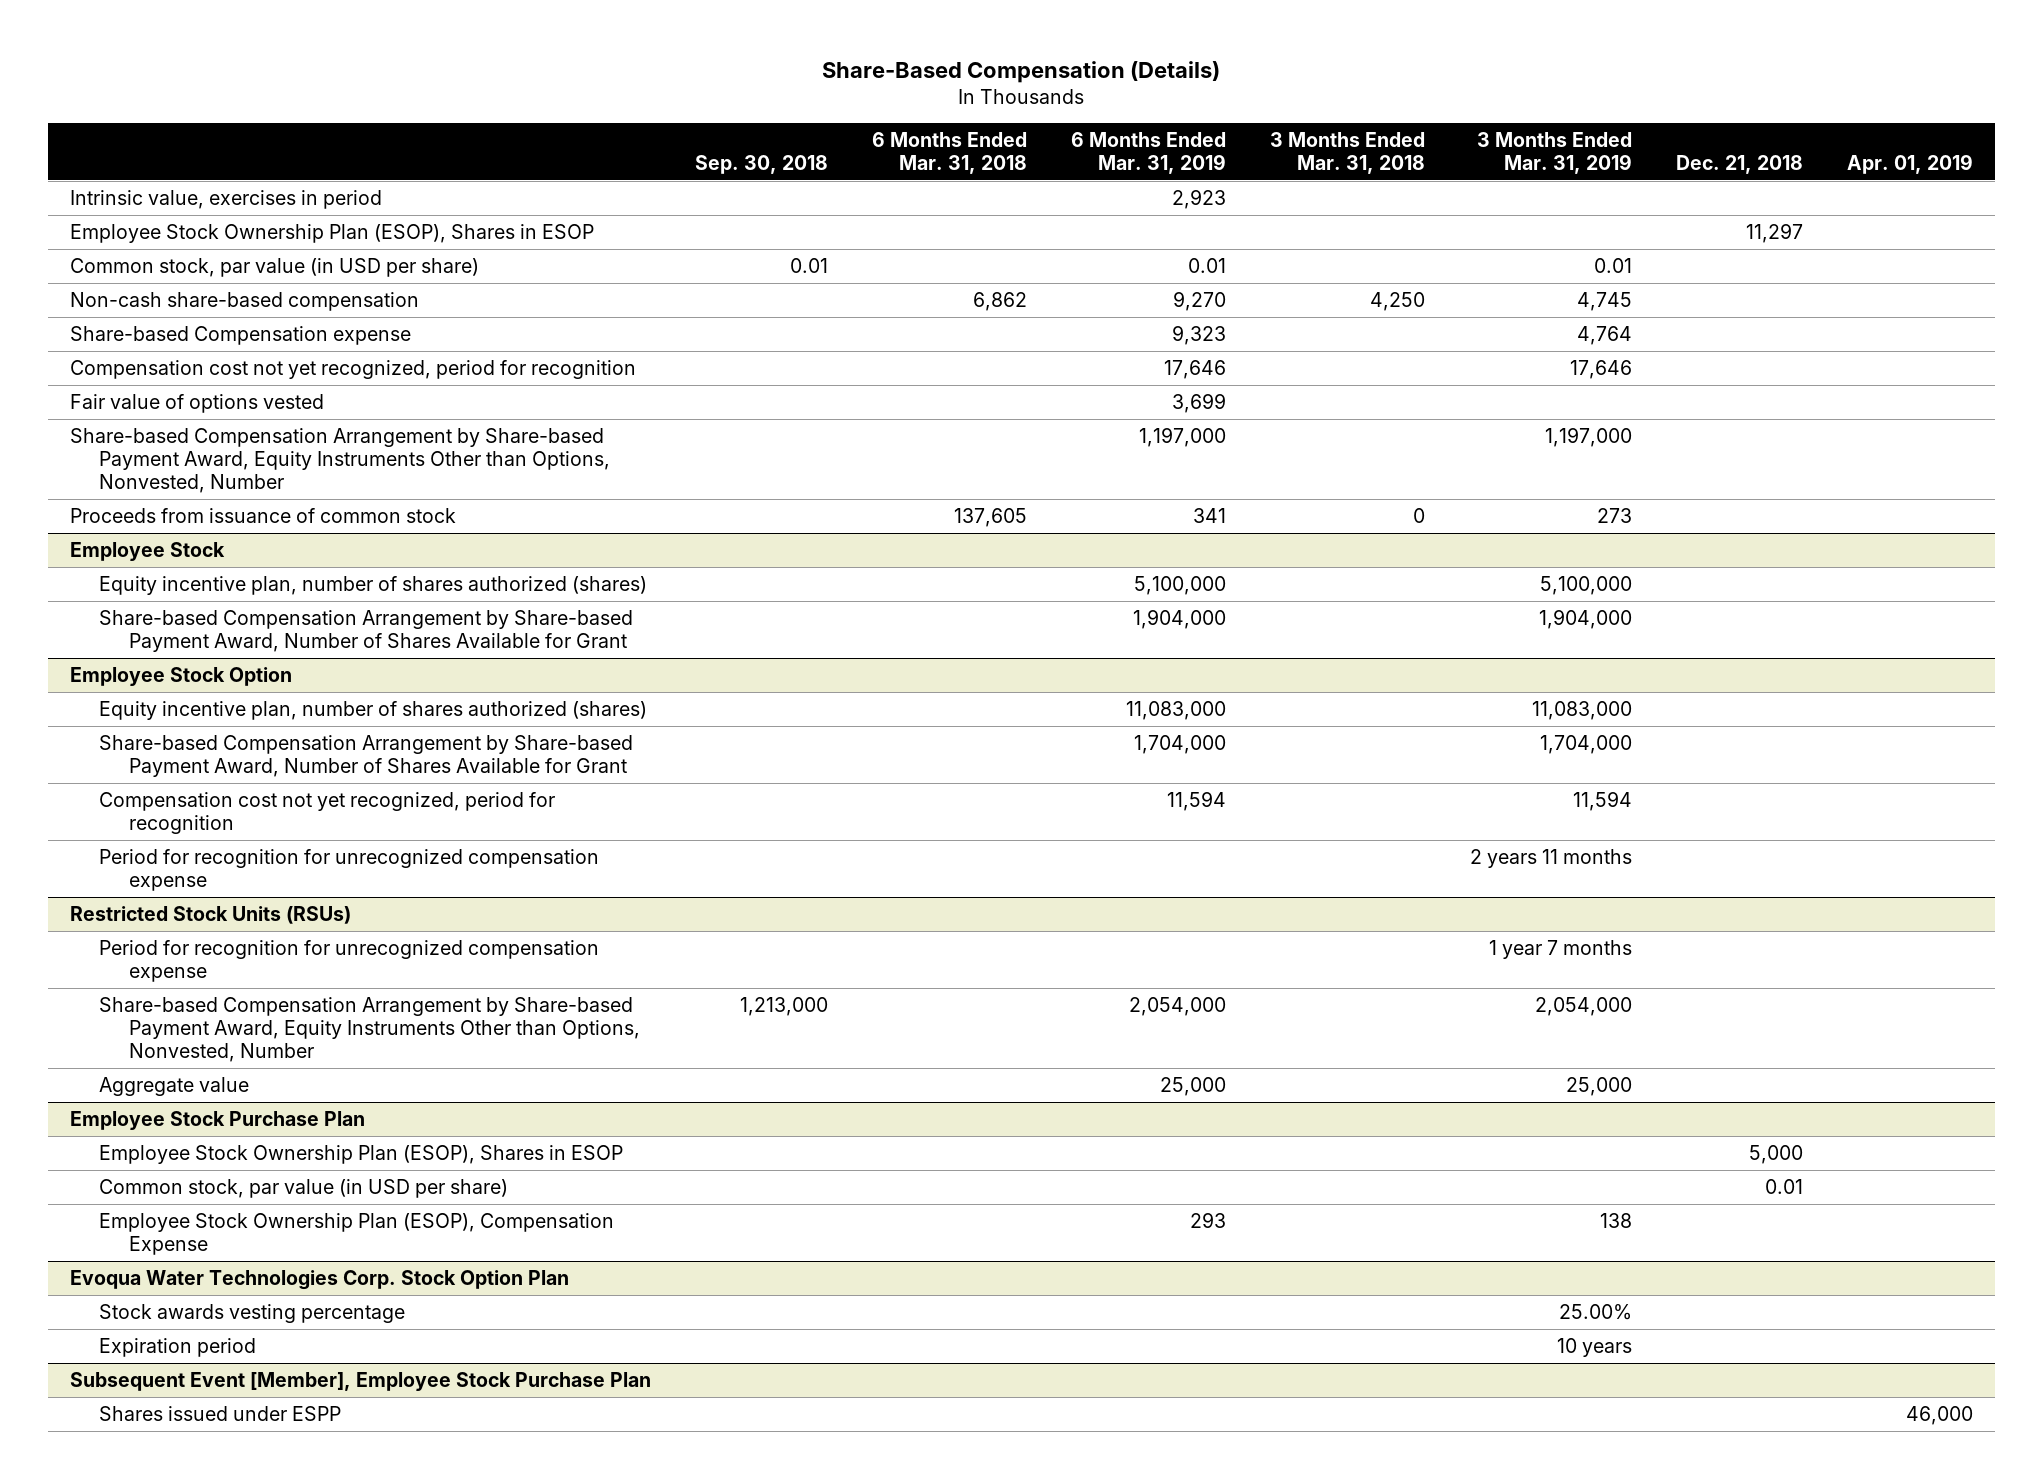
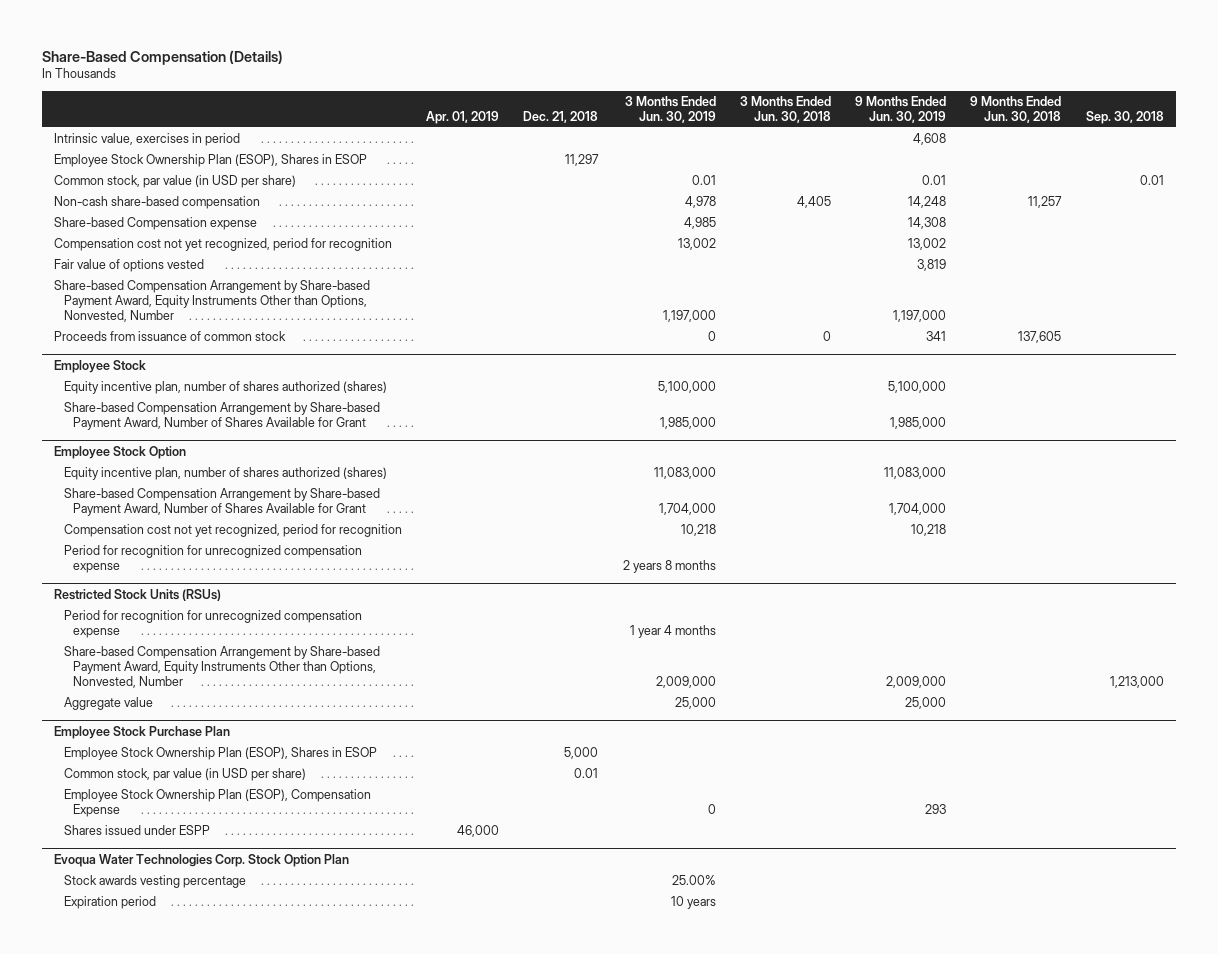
[872,131,1028,174] 6 Months Ended Mar. 31, 2018 -> none
[1071,131,1227,174] 6 Months Ended Mar. 31, 2019 -> none
[1270,131,1426,174] 3 Months Ended Mar. 31, 2018 -> none
[1476,131,1632,174] 3 Months Ended Mar. 31, 2019 -> none
none -> [624,95,716,123] 3 Months Ended Jun. 30, 2019
none -> [739,95,831,123] 3 Months Ended Jun. 30, 2018
none -> [855,95,947,123] 9 Months Ended Jun. 30, 2019
none -> [970,95,1062,123] 9 Months Ended Jun. 30, 2018
none -> [63,825,210,836] Shares issued under ESPP
[69,1372,651,1392] Subsequent Event [Member], Employee Stock Purchase Plan -> none
[99,1406,342,1422] Shares issued under ESPP -> none

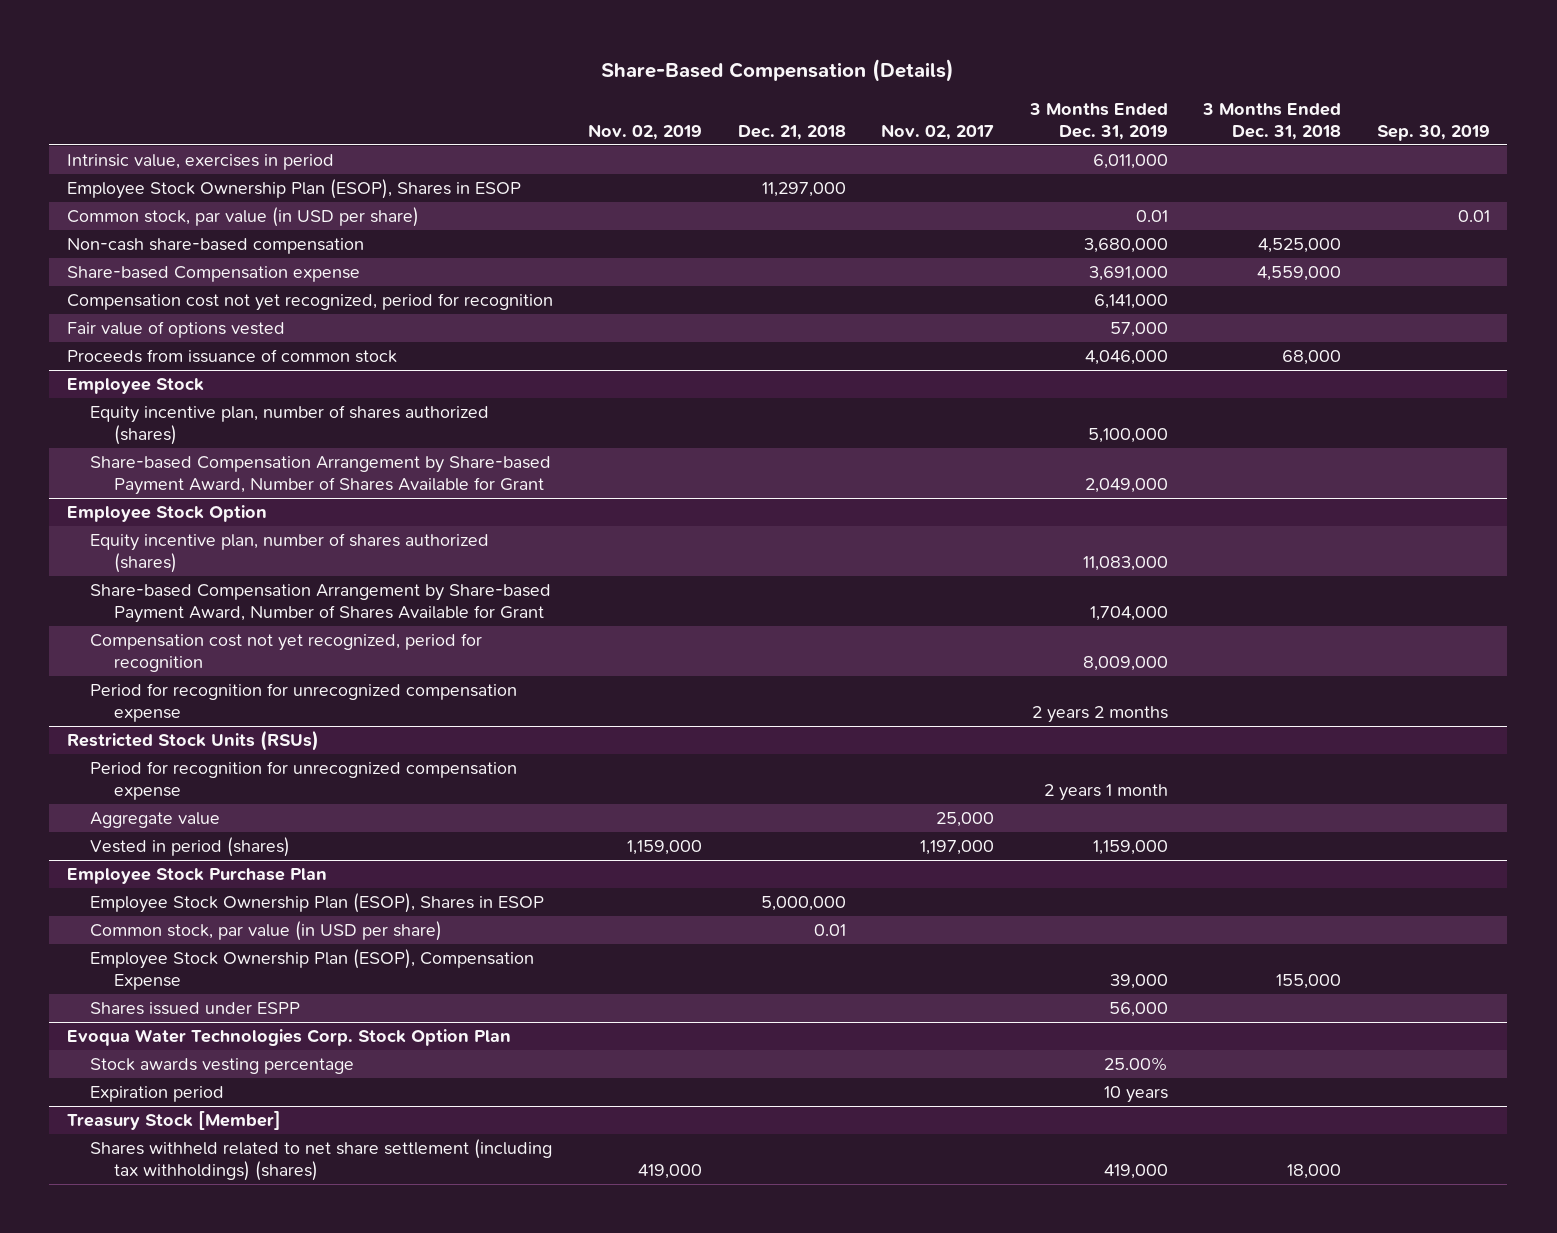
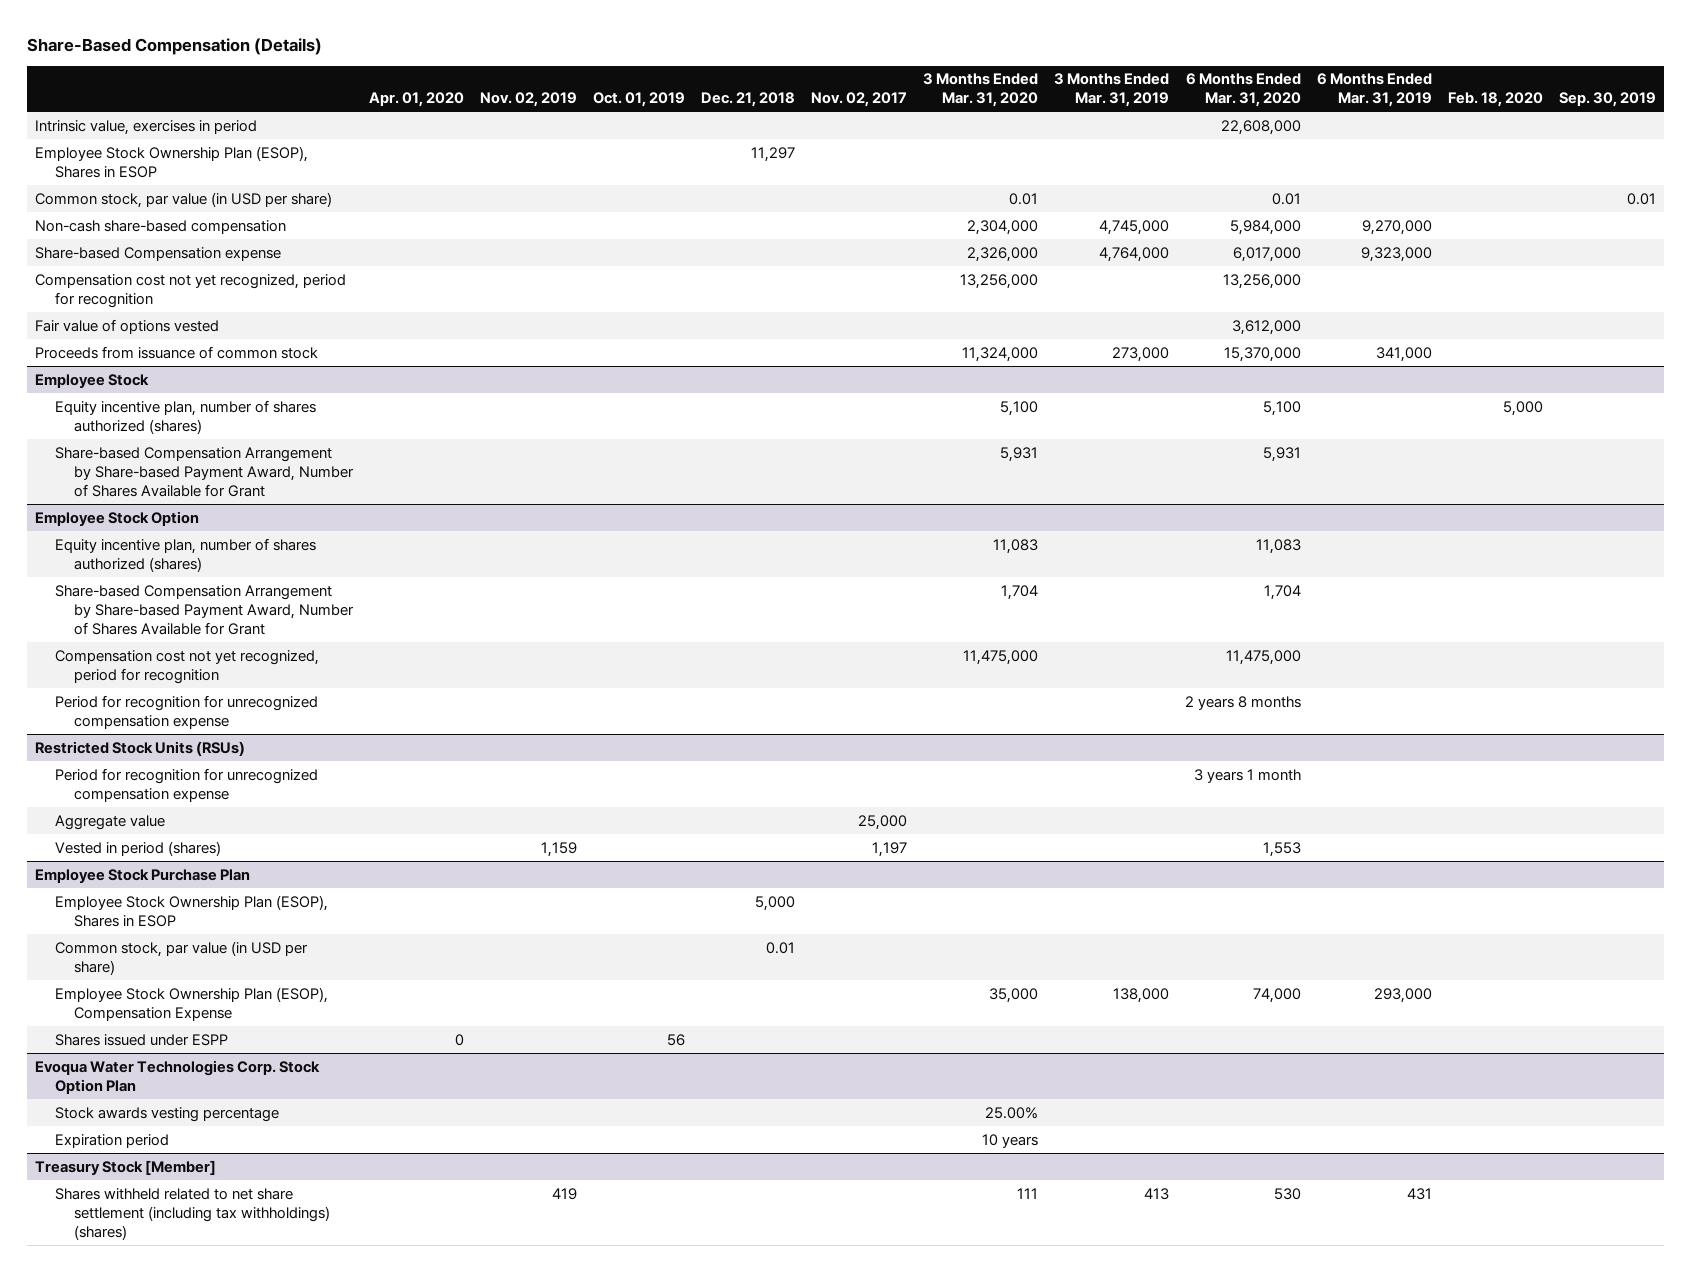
[1028,102,1168,141] 3 Months Ended Dec. 31, 2019 -> none
[1202,102,1342,141] 3 Months Ended Dec. 31, 2018 -> none
none -> [368,92,464,108] Apr. 01, 2020
none -> [592,92,685,108] Oct. 01, 2019
none -> [923,73,1039,108] 3 Months Ended Mar. 31, 2020
none -> [1054,73,1170,108] 3 Months Ended Mar. 31, 2019
none -> [1186,73,1302,108] 6 Months Ended Mar. 31, 2020
none -> [1317,73,1433,108] 6 Months Ended Mar. 31, 2019
none -> [1448,92,1544,108] Feb. 18, 2020
[761,181,846,197] 11,297,000 -> [751,146,796,162] 11,297
[627,839,703,855] 1,159,000 -> [540,841,577,857] 1,159
[920,839,995,855] 1,197,000 -> [872,841,908,857] 1,197
[760,895,846,911] 5,000,000 -> [755,895,796,911] 5,000
[638,1164,703,1180] 419,000 -> [551,1187,577,1200] 419

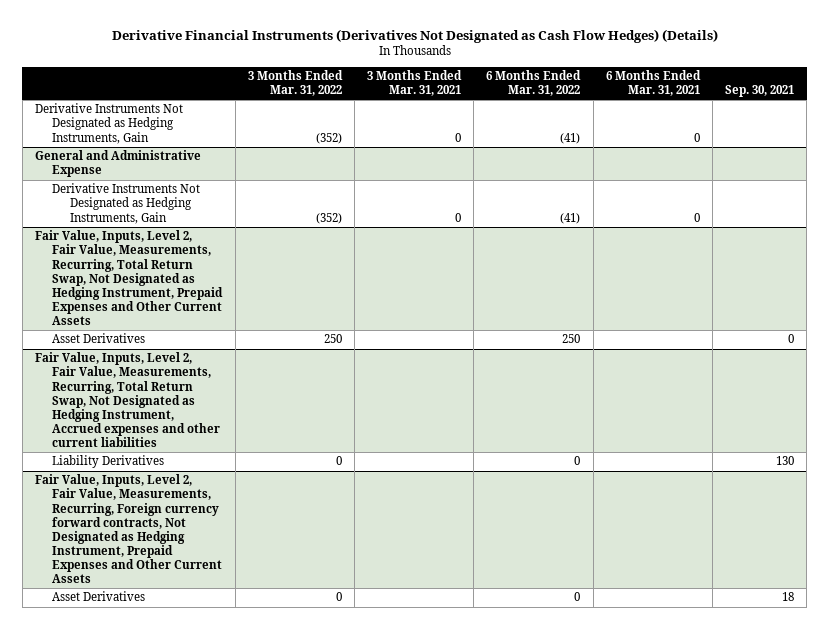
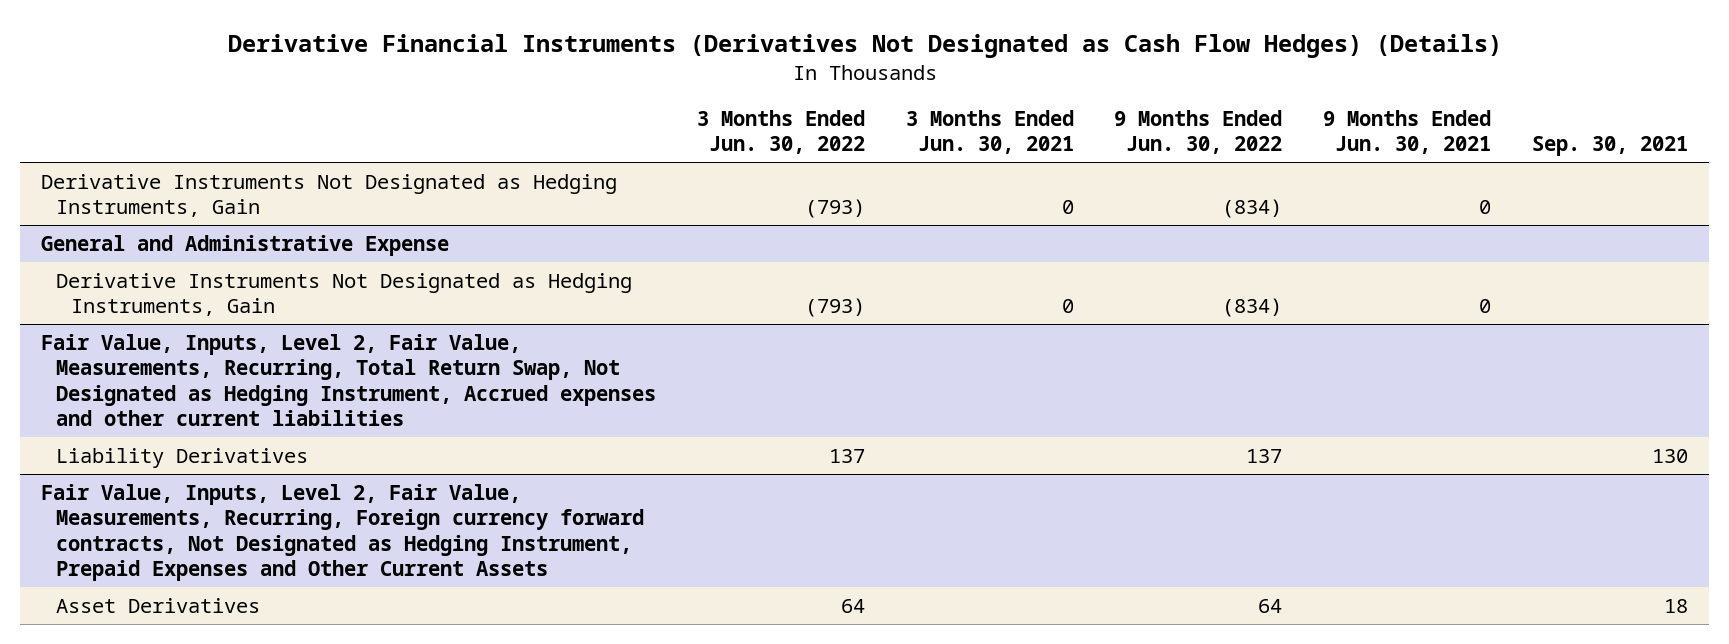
[247,70,343,97] 3 Months Ended Mar. 31, 2022 -> none
[367,70,463,97] 3 Months Ended Mar. 31, 2021 -> none
[486,70,582,97] 6 Months Ended Mar. 31, 2022 -> none
[605,70,701,97] 6 Months Ended Mar. 31, 2021 -> none
none -> [696,109,865,155] 3 Months Ended Jun. 30, 2022
none -> [905,109,1074,155] 3 Months Ended Jun. 30, 2021
none -> [1114,109,1283,155] 9 Months Ended Jun. 30, 2022
none -> [1323,109,1492,155] 9 Months Ended Jun. 30, 2021
[35,230,224,326] Fair Value, Inputs, Level 2, Fair Value, Measurements, Recurring, Total Return Swap, Not Designated as Hedging Instrument, Prepaid Expenses and Other Current Assets -> none
[52,333,146,344] Asset Derivatives -> none

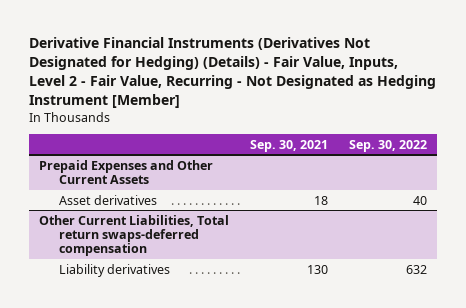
[227,34,1502,59] Derivative Financial Instruments (Derivatives Not Designated as Cash Flow Hedges) (Details) -> [28,36,436,109] Derivative Financial Instruments (Derivatives Not Designated for Hedging) (Details) - Fair Value, Inputs, Level 2 - Fair Value, Recurring - Not Designated as Hedging Instrument [Member]
[696,109,865,155] 3 Months Ended Jun. 30, 2022 -> none
[905,109,1074,155] 3 Months Ended Jun. 30, 2021 -> none
[1114,109,1283,155] 9 Months Ended Jun. 30, 2022 -> none
[1323,109,1492,155] 9 Months Ended Jun. 30, 2021 -> none
none -> [348,139,427,152] Sep. 30, 2022
[40,173,617,218] Derivative Instruments Not Designated as Hedging Instruments, Gain -> none
[40,234,449,256] General and Administrative Expense -> none
[55,272,632,317] Derivative Instruments Not Designated as Hedging Instruments, Gain -> none
[40,333,656,426] Fair Value, Inputs, Level 2, Fair Value, Measurements, Recurring, Total Return Swap, Not Designated as Hedging Instrument, Accrued expenses and other current liabilities -> none
[55,447,308,468] Liability Derivatives -> none
[40,483,644,581] Fair Value, Inputs, Level 2, Fair Value, Measurements, Recurring, Foreign currency forward contracts, Not Designated as Hedging Instrument, Prepaid Expenses and Other Current Assets -> [39,159,214,184] Prepaid Expenses and Other Current Assets
[55,597,260,613] Asset Derivatives -> [58,194,157,205] Asset derivatives
none -> [39,214,230,257] Other Current Liabilities, Total return swaps-deferred compensation
none -> [58,263,170,277] Liability derivatives

